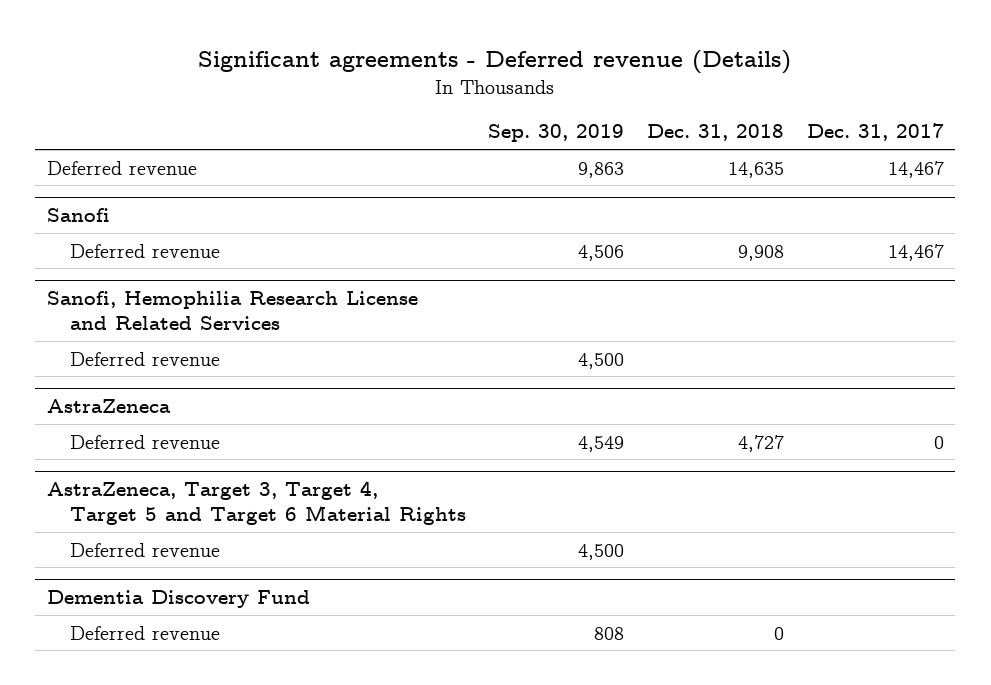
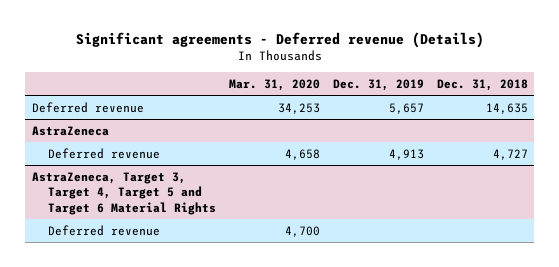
[488,124,625,143] Sep. 30, 2019 -> none
[806,123,944,142] Dec. 31, 2017 -> none
none -> [228,78,320,91] Mar. 31, 2020
none -> [332,78,424,91] Dec. 31, 2019
[46,208,110,223] Sanofi -> none
[69,243,220,258] Deferred revenue -> none
[46,291,418,330] Sanofi, Hemophilia Research License and Related Services -> none
[69,351,220,366] Deferred revenue -> none
[46,590,310,609] Dementia Discovery Fund -> none
[69,625,220,640] Deferred revenue -> none

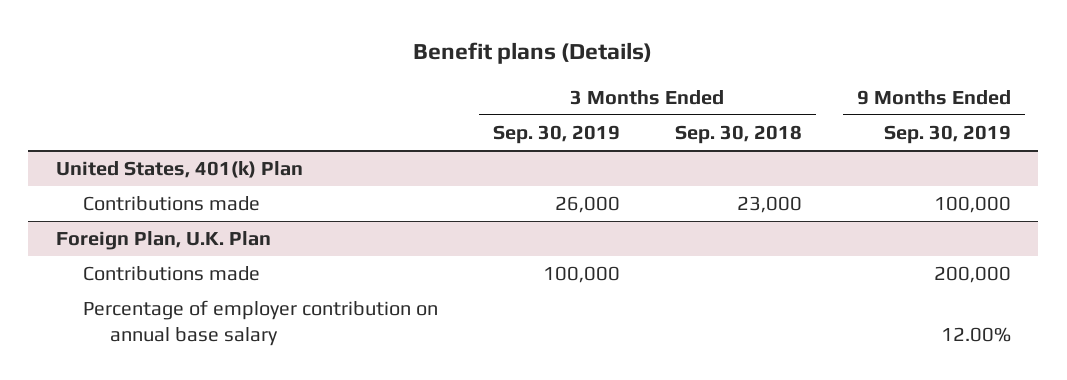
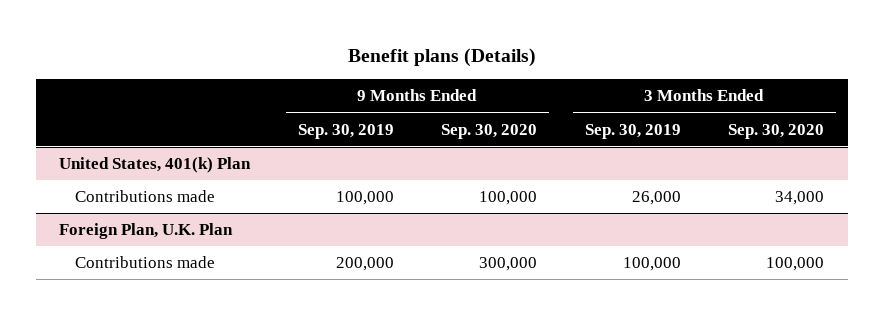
[674,124,802,144] Sep. 30, 2018 -> none
none -> [441,123,538,139] Sep. 30, 2020
none -> [727,123,824,139] Sep. 30, 2020
[82,300,438,346] Percentage of employer contribution on annual base salary -> none

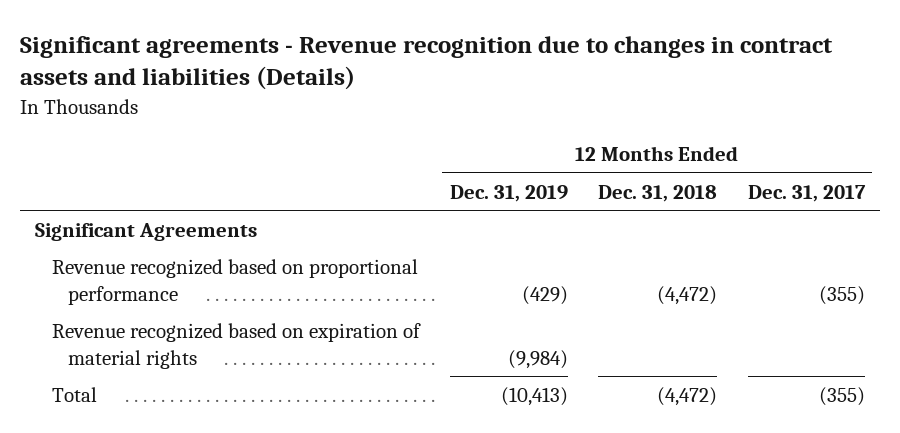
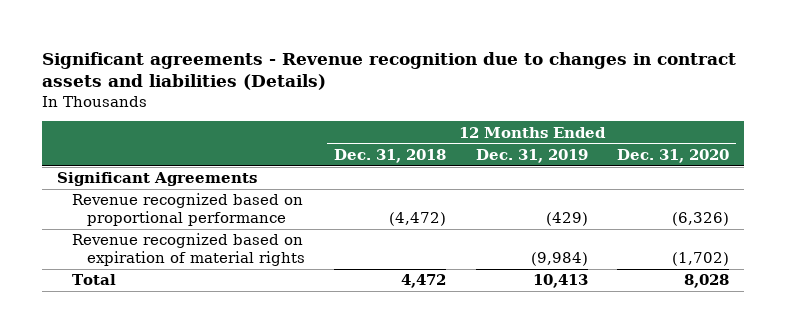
[747,184,866,202] Dec. 31, 2017 -> none
none -> [617,148,730,163] Dec. 31, 2020
[500,386,568,406] (10,413) -> [532,274,588,289] 10,413
[657,386,718,406] (4,472) -> [401,274,447,289] 4,472

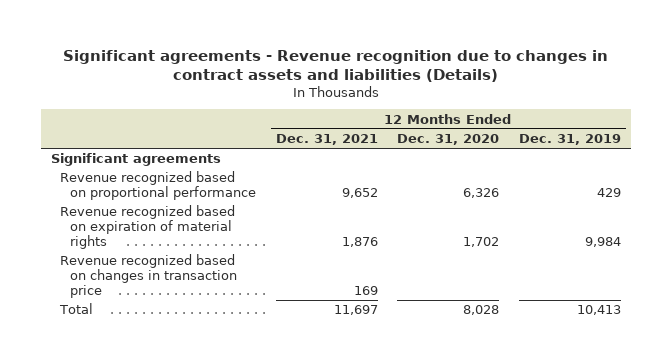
[334,148,447,163] Dec. 31, 2018 -> none
none -> [275,134,378,146] Dec. 31, 2021
[57,172,258,187] Significant Agreements -> [50,153,221,167] Significant agreements
[545,212,588,227] (429) -> [596,188,621,198] 429
[672,212,730,227] (6,326) -> [463,188,500,199] 6,326
[530,252,588,267] (9,984) -> [584,236,621,247] 9,984
[672,252,730,267] (1,702) -> [463,236,500,247] 1,702
none -> [60,254,238,298] Revenue recognized based on changes in transaction price

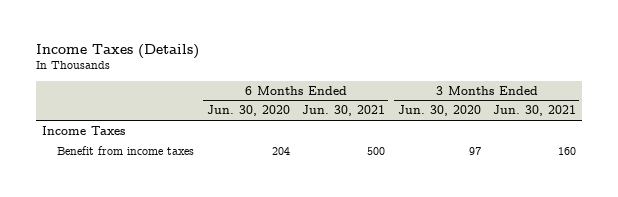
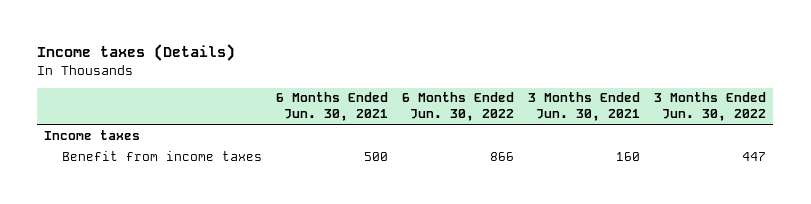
[35,43,199,59] Income Taxes (Details) -> [37,44,236,62] Income taxes (Details)
[206,105,290,117] Jun. 30, 2020 -> none
[397,105,481,117] Jun. 30, 2020 -> none
none -> [402,92,515,122] 6 Months Ended Jun. 30, 2022
none -> [654,92,767,122] 3 Months Ended Jun. 30, 2022
[41,125,125,135] Income Taxes -> [44,129,141,140] Income taxes

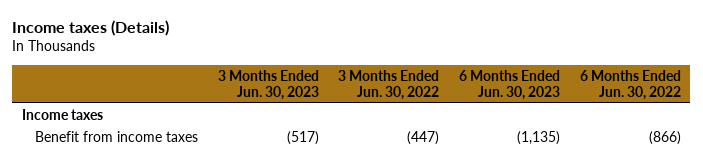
[276,92,389,122] 6 Months Ended Jun. 30, 2021 -> none
[528,92,641,122] 3 Months Ended Jun. 30, 2021 -> none
none -> [217,69,319,100] 3 Months Ended Jun. 30, 2023
none -> [459,69,561,100] 6 Months Ended Jun. 30, 2023
[490,151,515,161] 866 -> [648,130,681,145] (866)
[742,151,767,161] 447 -> [407,130,440,145] (447)

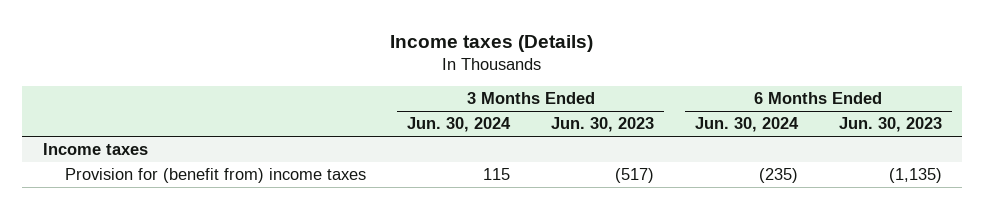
[338,69,440,100] 3 Months Ended Jun. 30, 2022 -> none
[579,69,681,100] 6 Months Ended Jun. 30, 2022 -> none
none -> [407,117,512,133] Jun. 30, 2024
none -> [694,117,799,133] Jun. 30, 2024
[35,130,199,142] Benefit from income taxes -> [65,168,367,184] Provision for (benefit from) income taxes

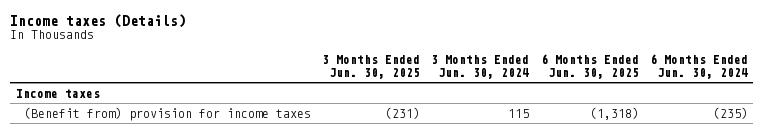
[550,117,654,133] Jun. 30, 2023 -> none
[838,117,942,133] Jun. 30, 2023 -> none
none -> [322,54,421,79] 3 Months Ended Jun. 30, 2025
none -> [540,53,639,79] 6 Months Ended Jun. 30, 2025
[65,168,367,184] Provision for (benefit from) income taxes -> [24,106,312,121] (Benefit from) provision for income taxes

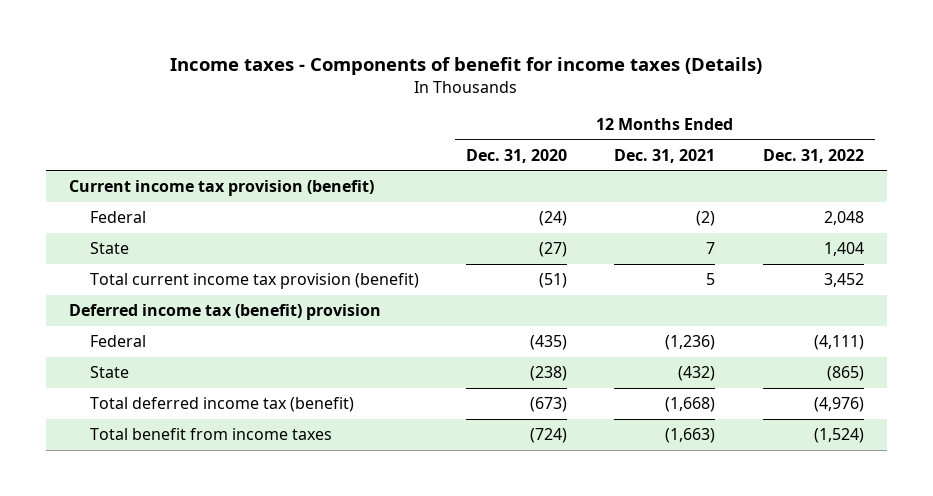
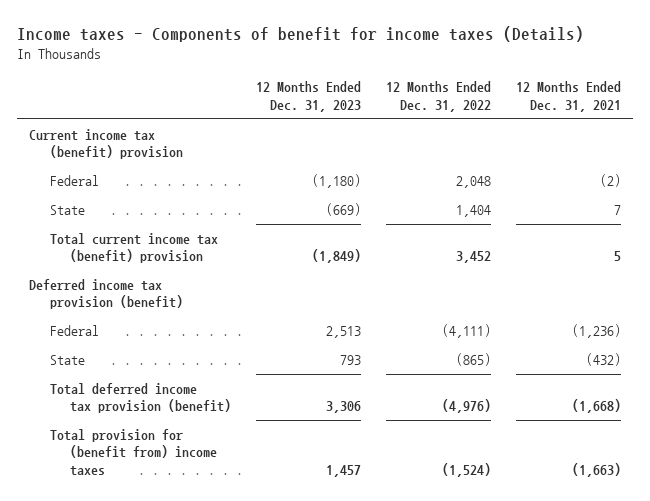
[466,148,568,163] Dec. 31, 2020 -> none
none -> [255,81,361,112] 12 Months Ended Dec. 31, 2023
[69,180,375,197] Current income tax provision (benefit) -> [29,128,183,160] Current income tax (benefit) provision
[90,273,420,290] Total current income tax provision (benefit) -> [49,232,218,264] Total current income tax (benefit) provision
[69,304,382,321] Deferred income tax (benefit) provision -> [29,278,183,310] Deferred income tax provision (benefit)
[90,397,355,413] Total deferred income tax (benefit) -> [49,382,231,414] Total deferred income tax provision (benefit)
[90,428,333,441] Total benefit from income taxes -> [49,428,217,476] Total provision for (benefit from) income taxes

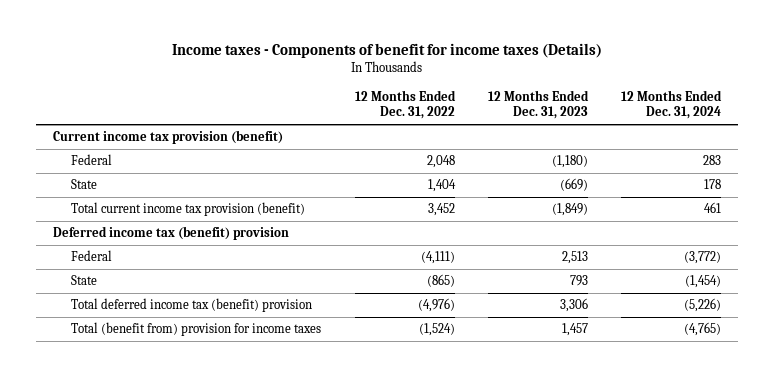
[515,81,621,112] 12 Months Ended Dec. 31, 2021 -> none
none -> [621,90,723,120] 12 Months Ended Dec. 31, 2024
[29,128,183,160] Current income tax (benefit) provision -> [52,130,283,145] Current income tax provision (benefit)
[49,232,218,264] Total current income tax (benefit) provision -> [71,202,306,217] Total current income tax provision (benefit)
[29,278,183,310] Deferred income tax provision (benefit) -> [52,226,289,241] Deferred income tax (benefit) provision
[49,382,231,414] Total deferred income tax provision (benefit) -> [71,298,313,313] Total deferred income tax (benefit) provision
[49,428,217,476] Total provision for (benefit from) income taxes -> [71,322,322,337] Total (benefit from) provision for income taxes

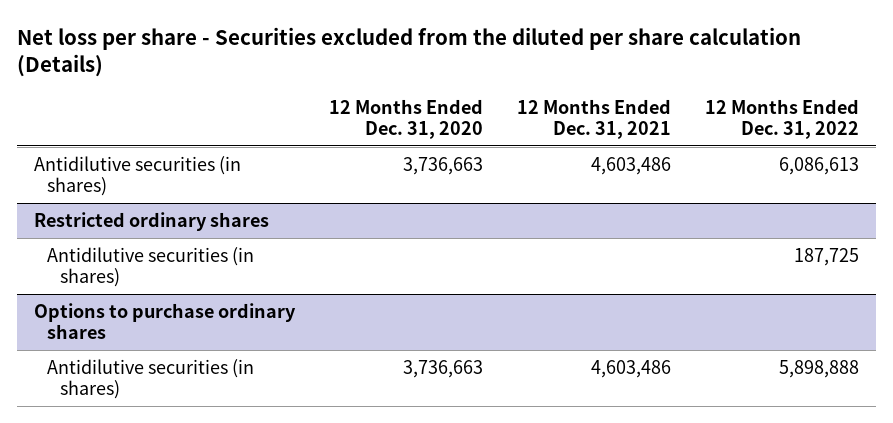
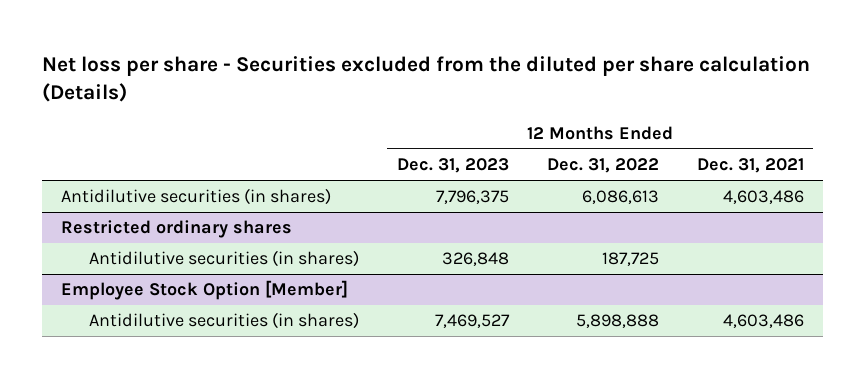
[329,98,484,139] 12 Months Ended Dec. 31, 2020 -> none
none -> [396,158,509,174] Dec. 31, 2023
[34,302,297,339] Options to purchase ordinary shares -> [61,280,349,301] Employee Stock Option [Member]

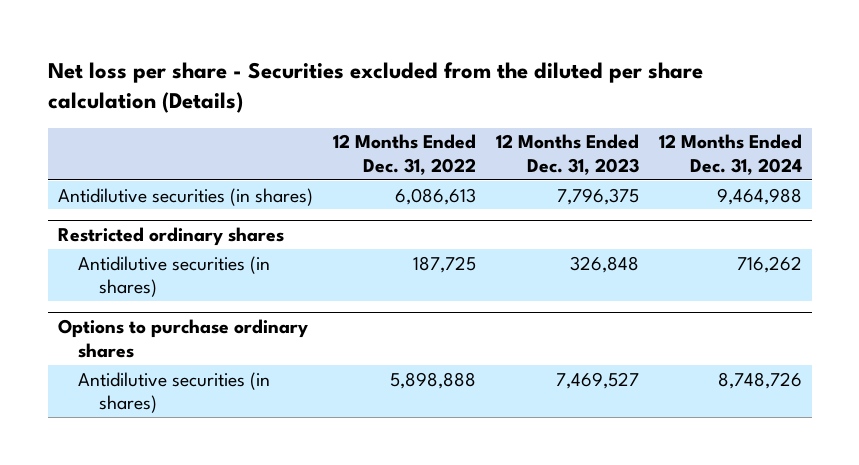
[696,158,804,174] Dec. 31, 2021 -> none
none -> [658,134,802,175] 12 Months Ended Dec. 31, 2024
[61,280,349,301] Employee Stock Option [Member] -> [57,319,308,359] Options to purchase ordinary shares

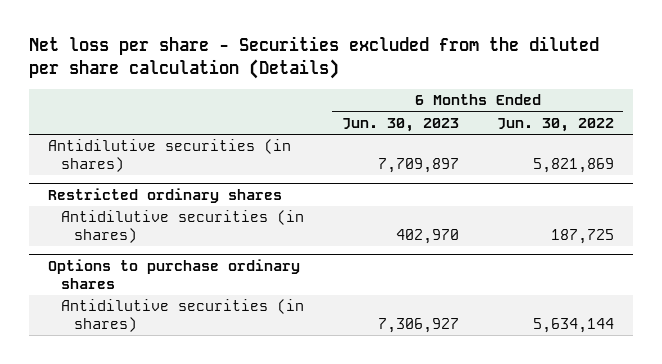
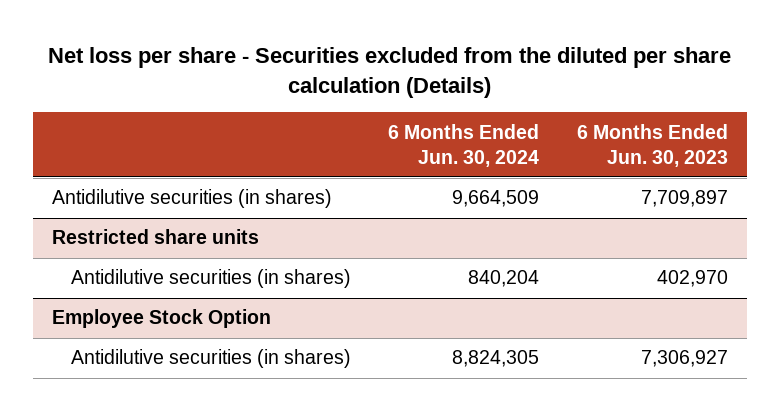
[496,118,614,133] Jun. 30, 2022 -> none
none -> [388,123,540,167] 6 Months Ended Jun. 30, 2024
[47,188,282,204] Restricted ordinary shares -> [52,229,260,245] Restricted share units
[47,259,300,289] Options to purchase ordinary shares -> [52,309,272,329] Employee Stock Option

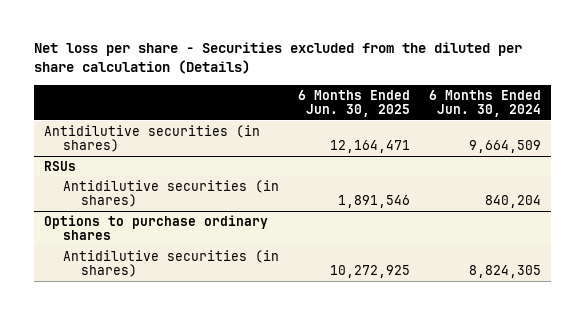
[577,123,729,167] 6 Months Ended Jun. 30, 2023 -> none
none -> [297,89,410,118] 6 Months Ended Jun. 30, 2025
[52,229,260,245] Restricted share units -> [43,160,76,171] RSUs
[52,309,272,329] Employee Stock Option -> [43,214,268,241] Options to purchase ordinary shares

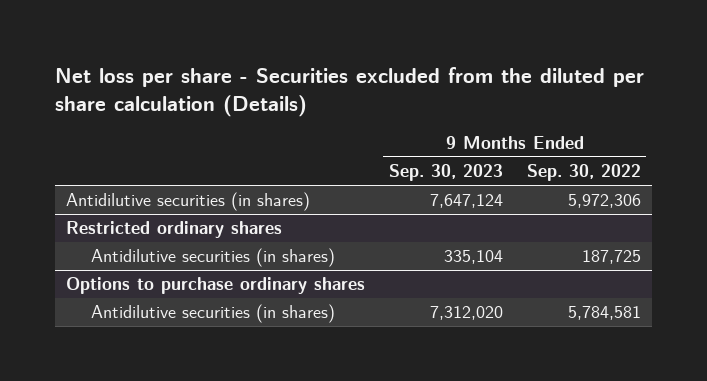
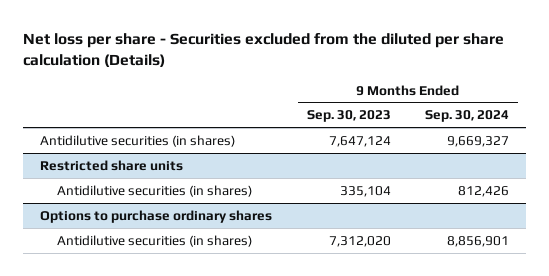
[526,164,641,182] Sep. 30, 2022 -> none
none -> [425,110,510,123] Sep. 30, 2024
[66,221,283,239] Restricted ordinary shares -> [40,159,184,171] Restricted share units

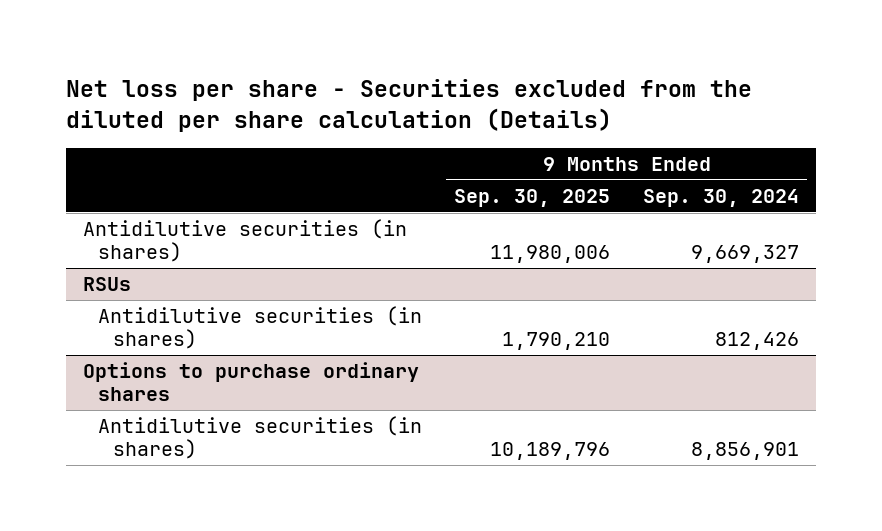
[306,110,391,123] Sep. 30, 2023 -> none
none -> [454,188,611,207] Sep. 30, 2025
[40,159,184,171] Restricted share units -> [82,277,131,292] RSUs

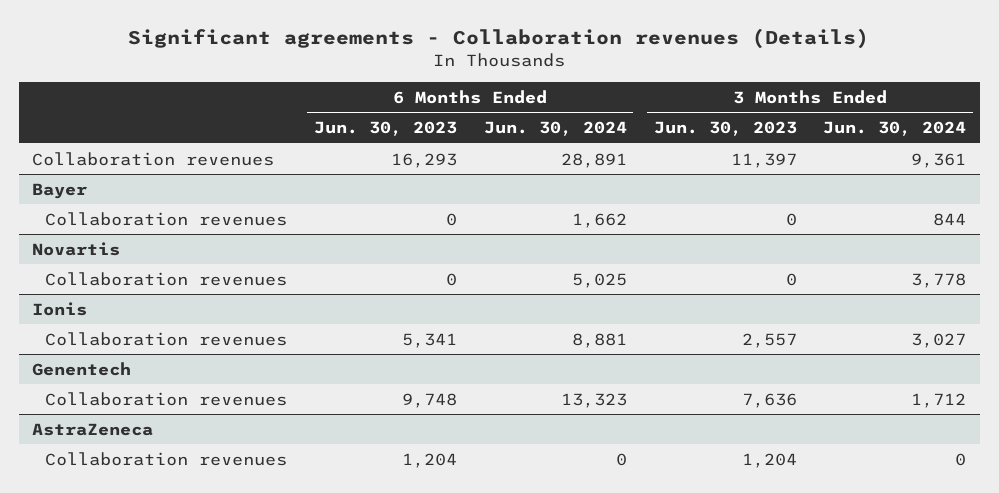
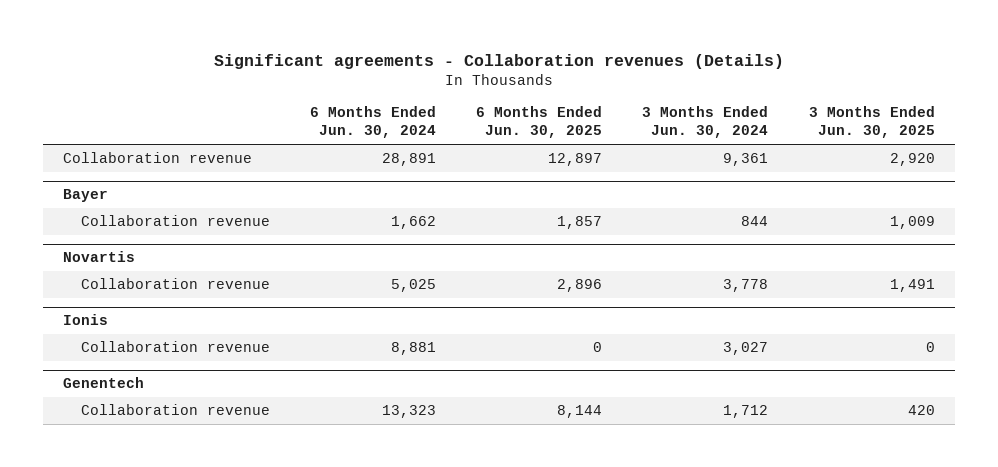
[314,120,458,136] Jun. 30, 2023 -> none
[653,120,797,136] Jun. 30, 2023 -> none
none -> [476,106,603,139] 6 Months Ended Jun. 30, 2025
none -> [808,106,935,139] 3 Months Ended Jun. 30, 2025
[32,151,275,166] Collaboration revenues -> [63,152,253,164] Collaboration revenue
[45,211,288,226] Collaboration revenues -> [80,215,270,227] Collaboration revenue
[45,271,288,286] Collaboration revenues -> [80,278,270,290] Collaboration revenue
[45,331,288,346] Collaboration revenues -> [80,341,270,353] Collaboration revenue
[32,422,154,436] AstraZeneca -> none
[45,451,288,466] Collaboration revenues -> none
[45,391,288,406] Collaboration revenues -> [80,404,270,416] Collaboration revenue

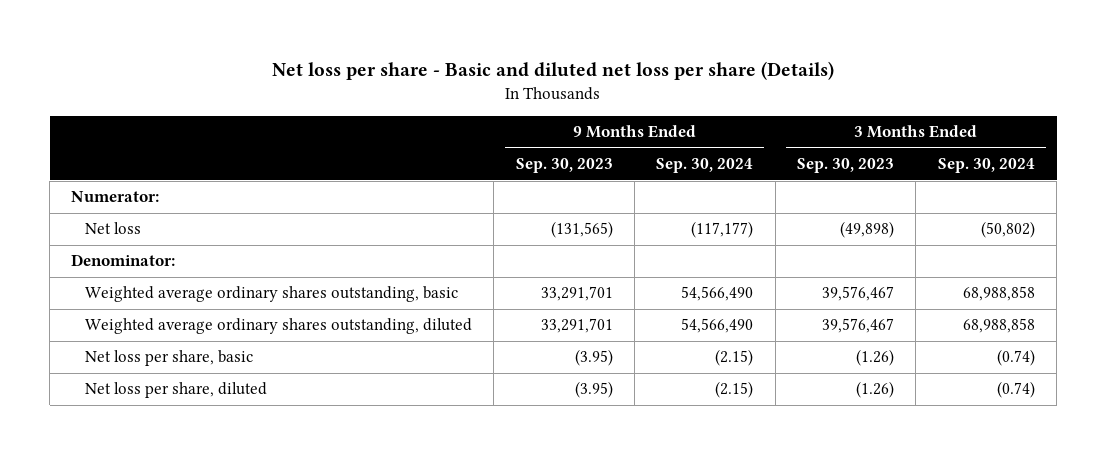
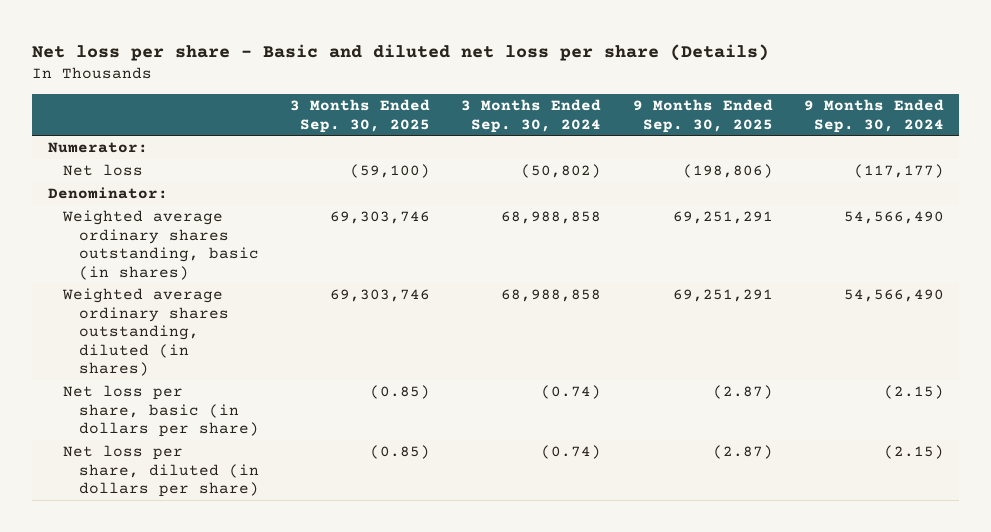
[515,158,613,174] Sep. 30, 2023 -> none
[797,158,895,174] Sep. 30, 2023 -> none
none -> [290,98,431,133] 3 Months Ended Sep. 30, 2025
none -> [632,98,773,133] 9 Months Ended Sep. 30, 2025
[85,286,459,303] Weighted average ordinary shares outstanding, basic -> [62,209,260,280] Weighted average ordinary shares outstanding, basic (in shares)
[85,318,473,335] Weighted average ordinary shares outstanding, diluted -> [62,287,230,377] Weighted average ordinary shares outstanding, diluted (in shares)
[85,350,254,367] Net loss per share, basic -> [63,384,260,438] Net loss per share, basic (in dollars per share)
[85,382,268,399] Net loss per share, diluted -> [63,444,260,498] Net loss per share, diluted (in dollars per share)

